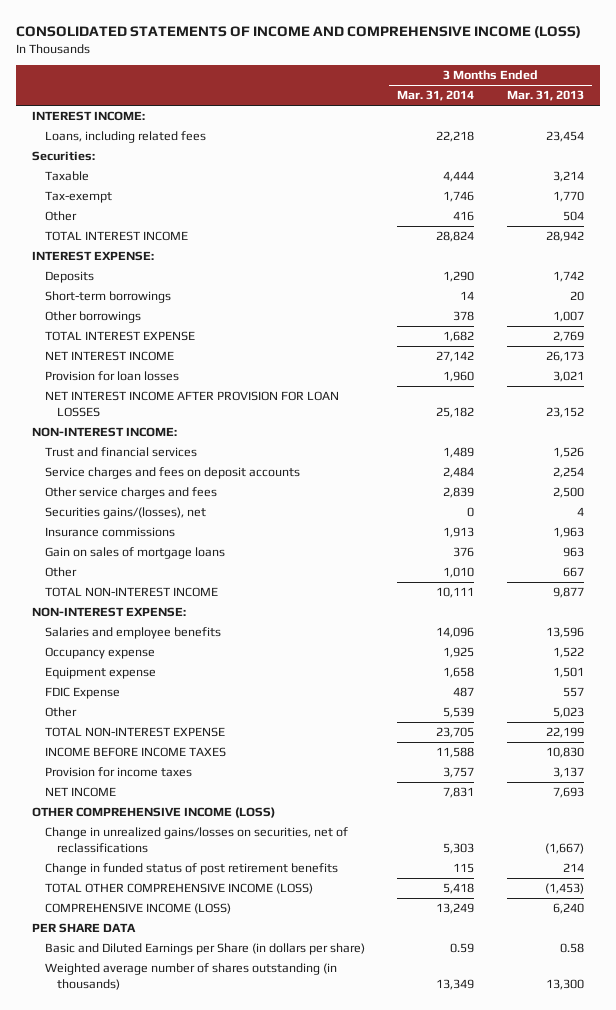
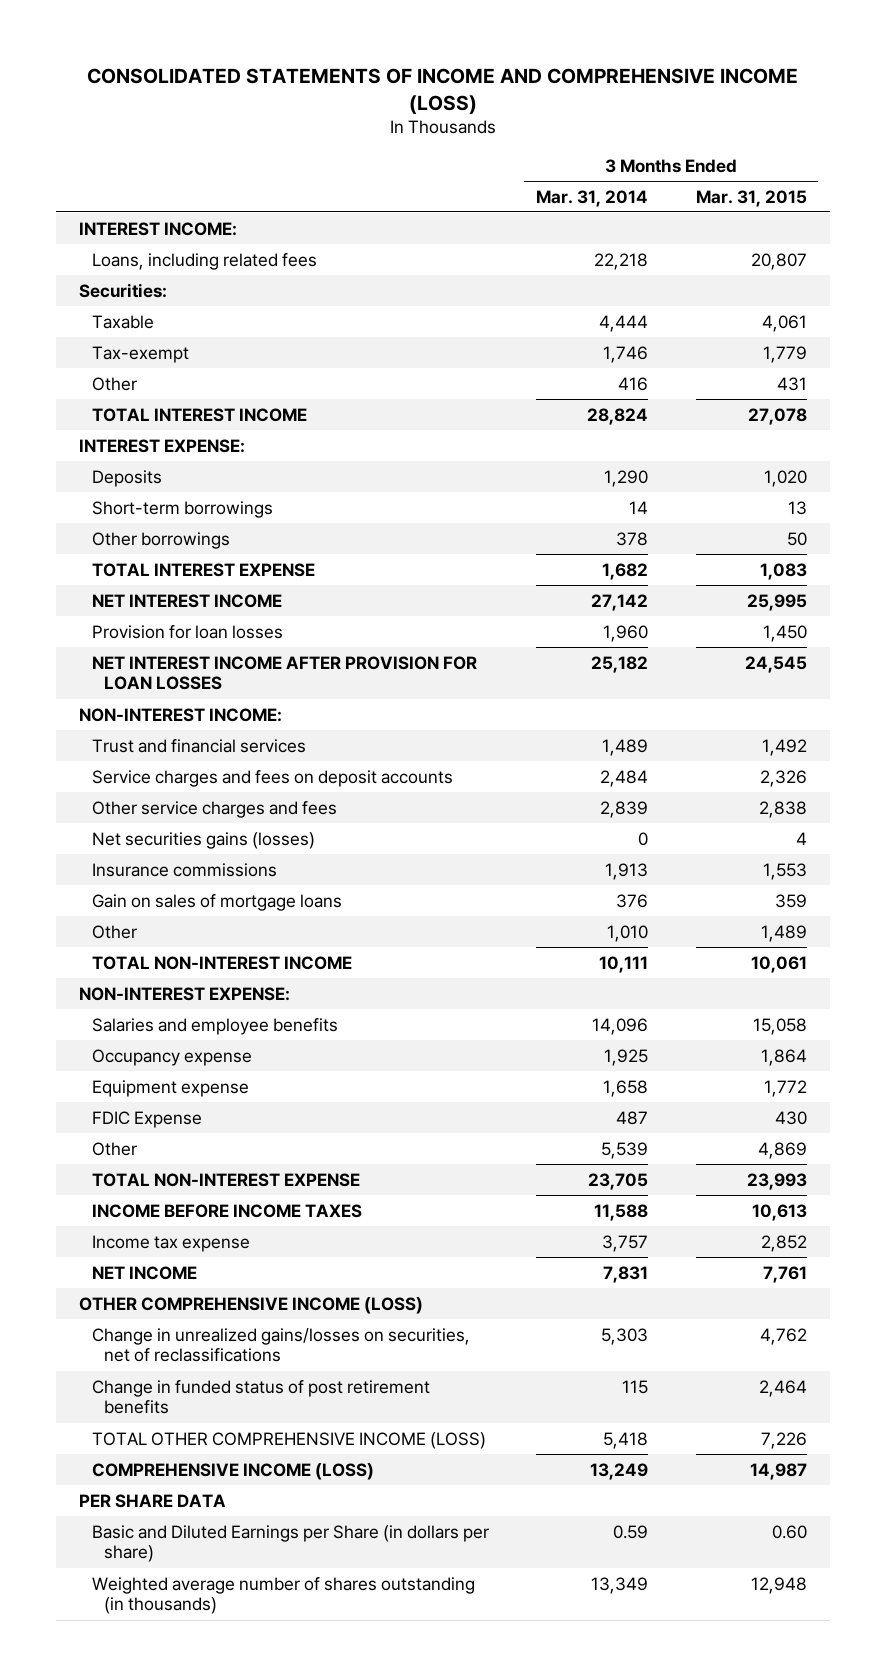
[507,90,585,102] Mar. 31, 2013 -> none
none -> [695,189,807,207] Mar. 31, 2015
[44,507,206,520] Securities gains/(losses), net -> [91,831,315,849] Net securities gains (losses)
[44,767,192,778] Provision for income taxes -> [91,1234,250,1252] Income tax expense

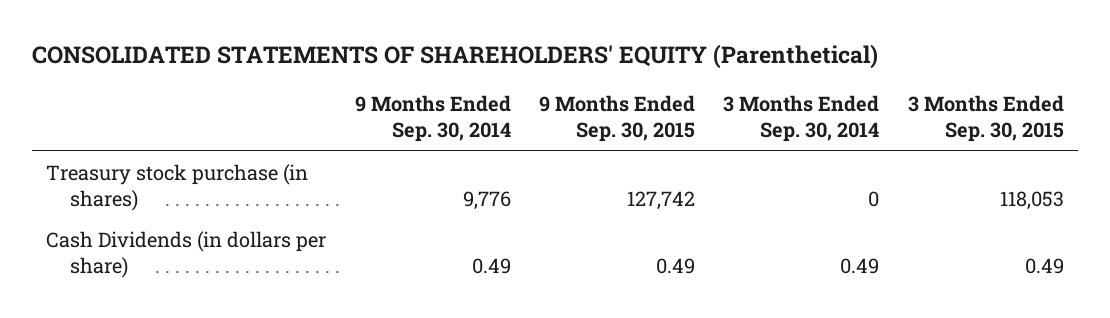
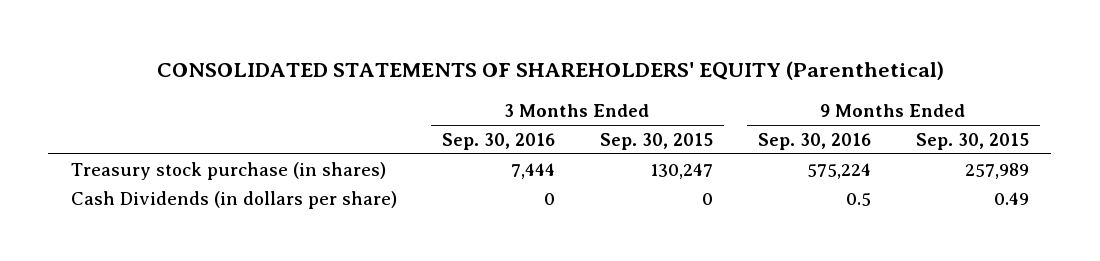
[354,95,511,143] 9 Months Ended Sep. 30, 2014 -> none
[723,95,880,143] 3 Months Ended Sep. 30, 2014 -> none
none -> [441,132,555,150] Sep. 30, 2016
none -> [757,132,871,150] Sep. 30, 2016
[626,190,695,210] 127,742 -> [964,162,1029,179] 257,989
[999,190,1064,210] 118,053 -> [649,162,713,179] 130,247
[1024,257,1064,274] 0.49 -> [701,192,713,205] 0

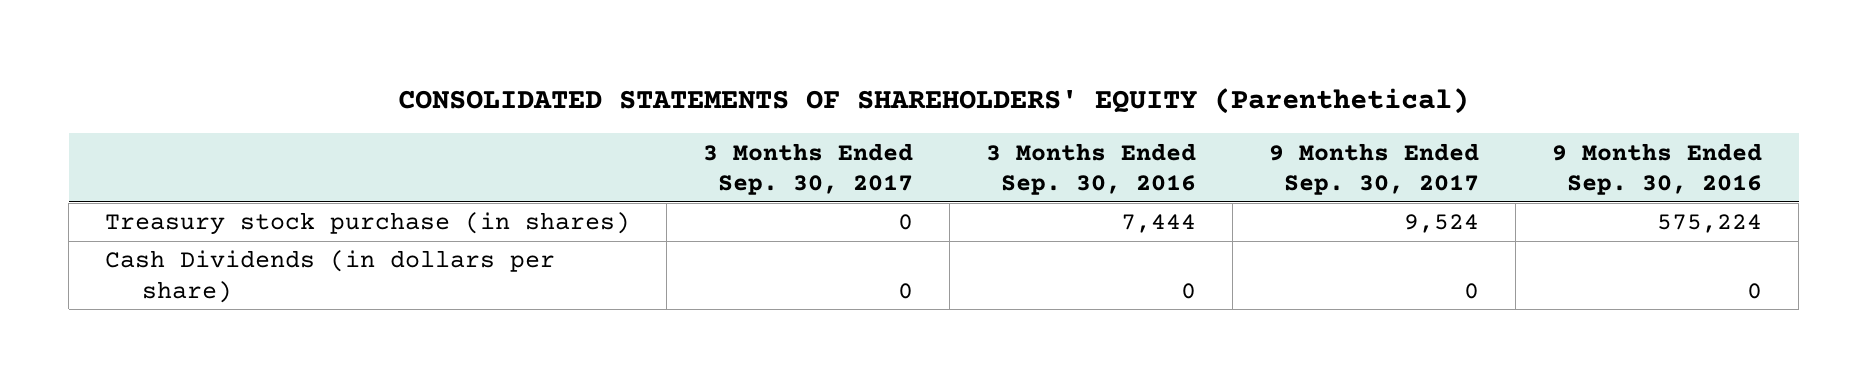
[599,132,713,150] Sep. 30, 2015 -> none
[915,132,1029,150] Sep. 30, 2015 -> none
none -> [703,142,914,195] 3 Months Ended Sep. 30, 2017
none -> [1269,142,1480,195] 9 Months Ended Sep. 30, 2017
[845,192,871,206] 0.5 -> [1747,282,1763,299] 0

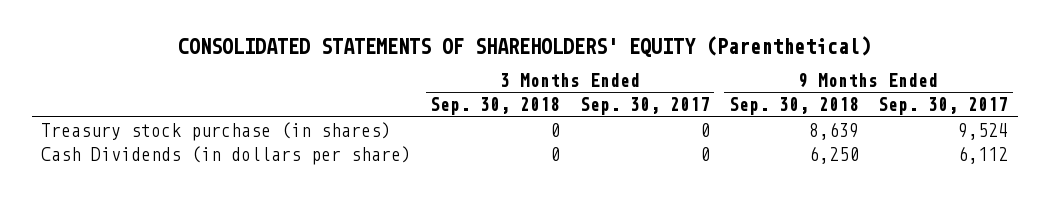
[986,142,1197,195] 3 Months Ended Sep. 30, 2016 -> none
[1552,142,1763,195] 9 Months Ended Sep. 30, 2016 -> none
none -> [430,97,561,116] Sep. 30, 2018
none -> [728,97,859,116] Sep. 30, 2018
[1464,282,1480,299] 0 -> [958,145,1009,164] 6,112

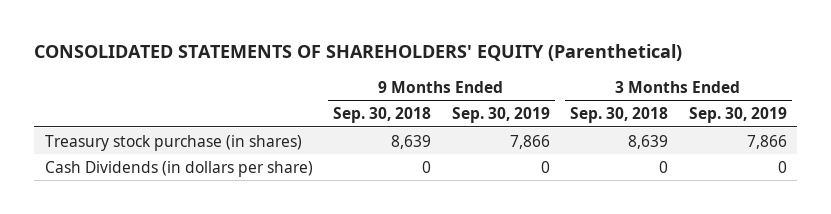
[579,97,710,116] Sep. 30, 2017 -> none
[878,97,1009,116] Sep. 30, 2017 -> none
none -> [451,107,550,124] Sep. 30, 2019
none -> [688,107,787,124] Sep. 30, 2019
[550,122,561,137] 0 -> [628,134,669,149] 8,639
[808,145,859,164] 6,250 -> [422,160,432,173] 0

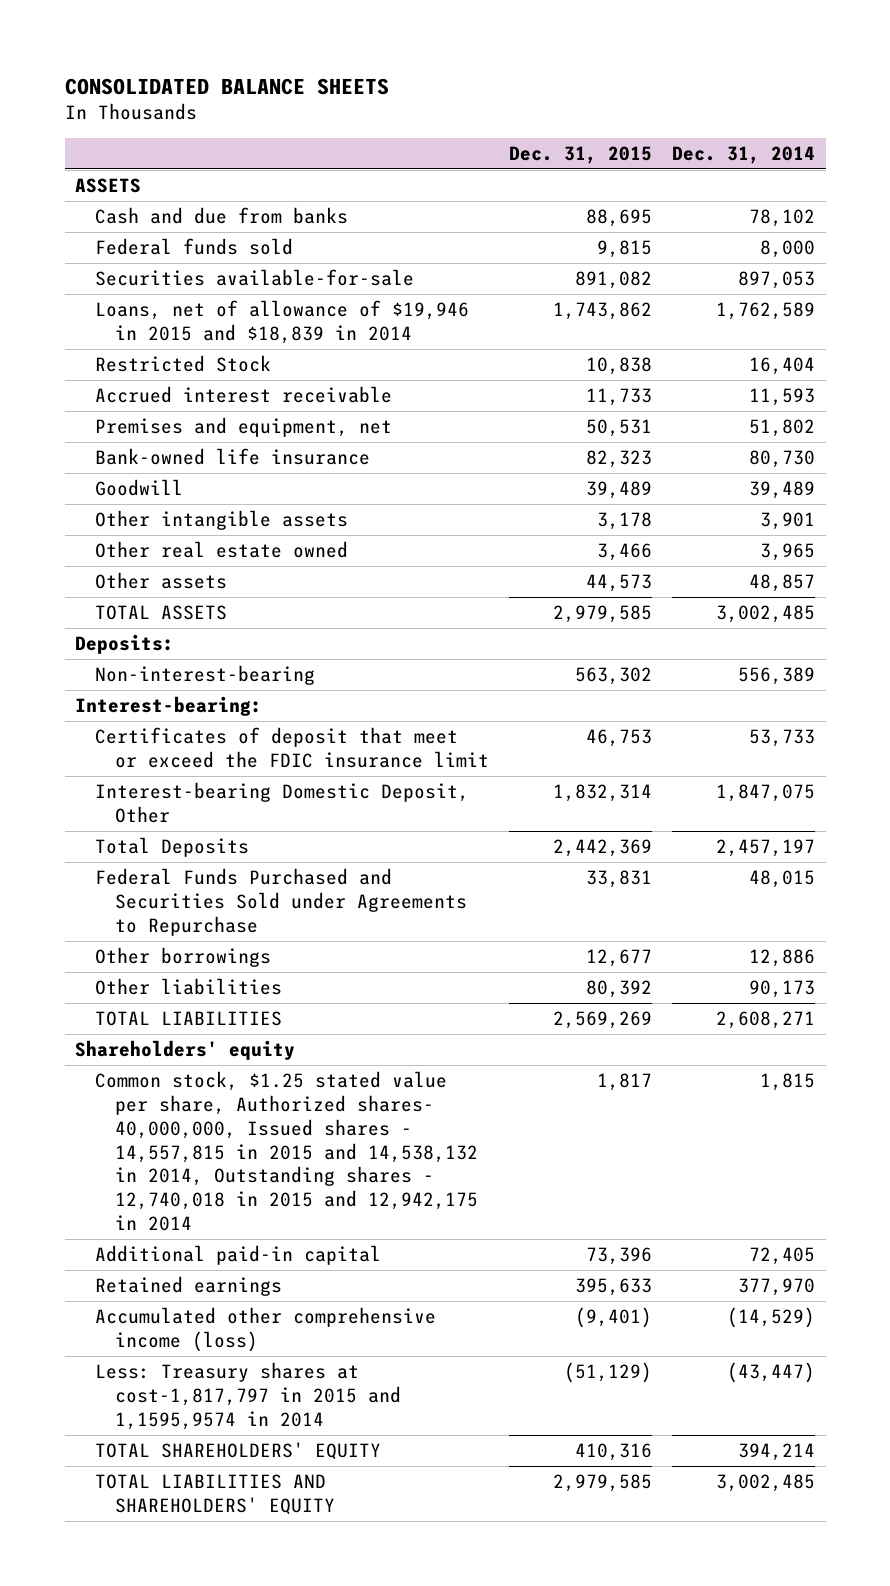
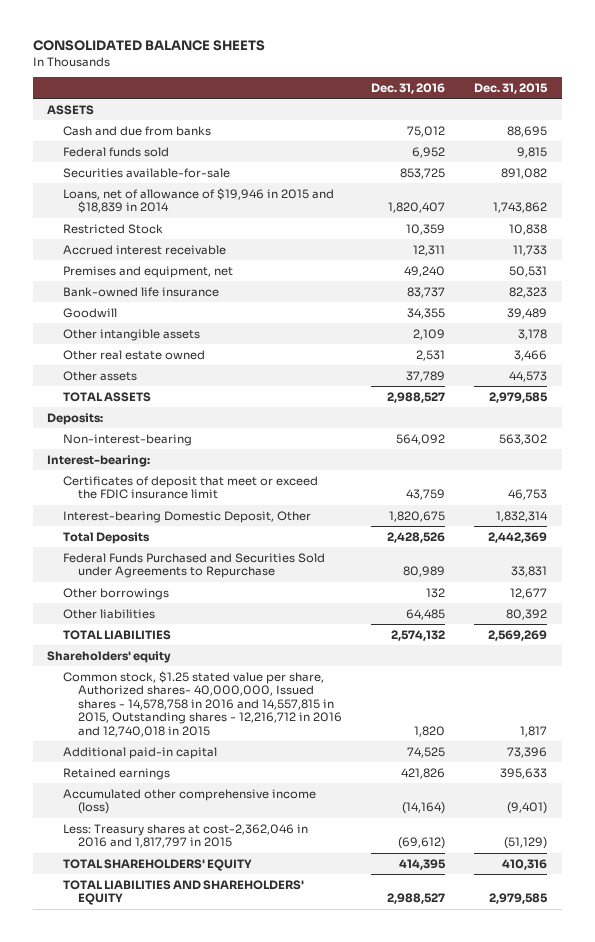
[672,146,816,165] Dec. 31, 2014 -> none
none -> [371,82,446,94] Dec. 31, 2016
[94,1071,478,1232] Common stock, $1.25 stated value per share, Authorized shares- 40,000,000, Issued shares - 14,557,815 in 2015 and 14,538,132 in 2014, Outstanding shares - 12,740,018 in 2015 and 12,942,175 in 2014 -> [62,670,342,738] Common stock, $1.25 stated value per share, Authorized shares- 40,000,000, Issued shares - 14,578,758 in 2016 and 14,557,815 in 2015, Outstanding shares - 12,216,712 in 2016 and 12,740,018 in 2015
[94,1362,401,1430] Less: Treasury shares at cost-1,817,797 in 2015 and 1,1595,9574 in 2014 -> [62,823,308,849] Less: Treasury shares at cost-2,362,046 in 2016 and 1,817,797 in 2015

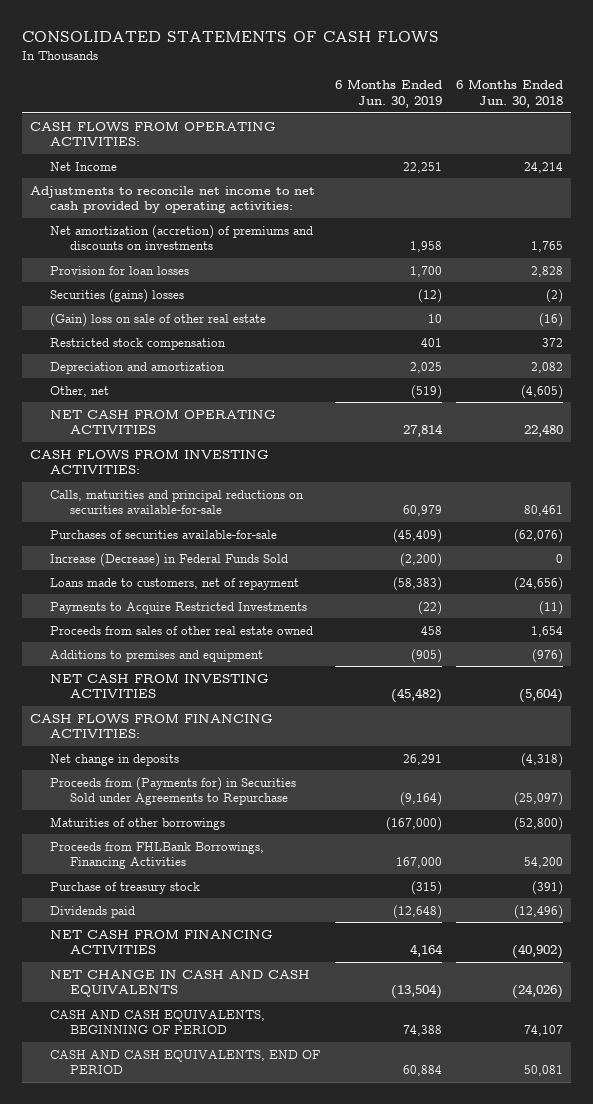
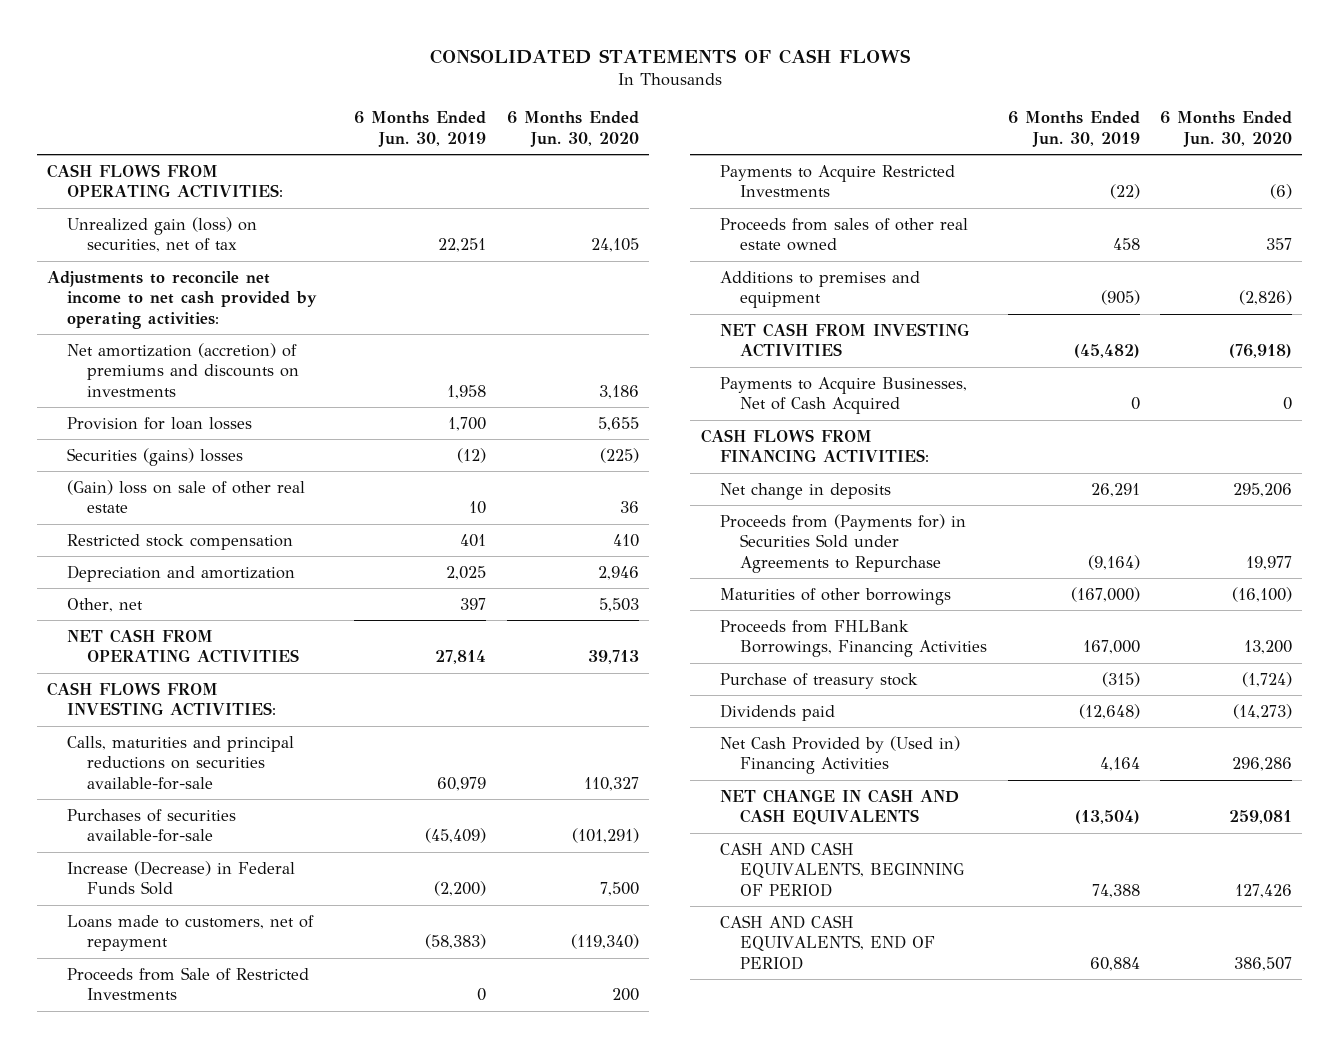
[456,79,564,108] 6 Months Ended Jun. 30, 2018 -> none
none -> [506,111,639,147] 6 Months Ended Jun. 30, 2020
[49,161,117,171] Net Income -> [66,216,257,253] Unrealized gain (loss) on securities, net of tax
[410,384,442,399] (519) -> [460,597,487,610] 397
none -> [66,966,309,1001] Proceeds from Sale of Restricted Investments
none -> [720,376,968,415] Payments to Acquire Businesses, Net of Cash Acquired
[49,928,273,955] NET CASH FROM FINANCING ACTIVITIES -> [720,735,961,775] Net Cash Provided by (Used in) Financing Activities

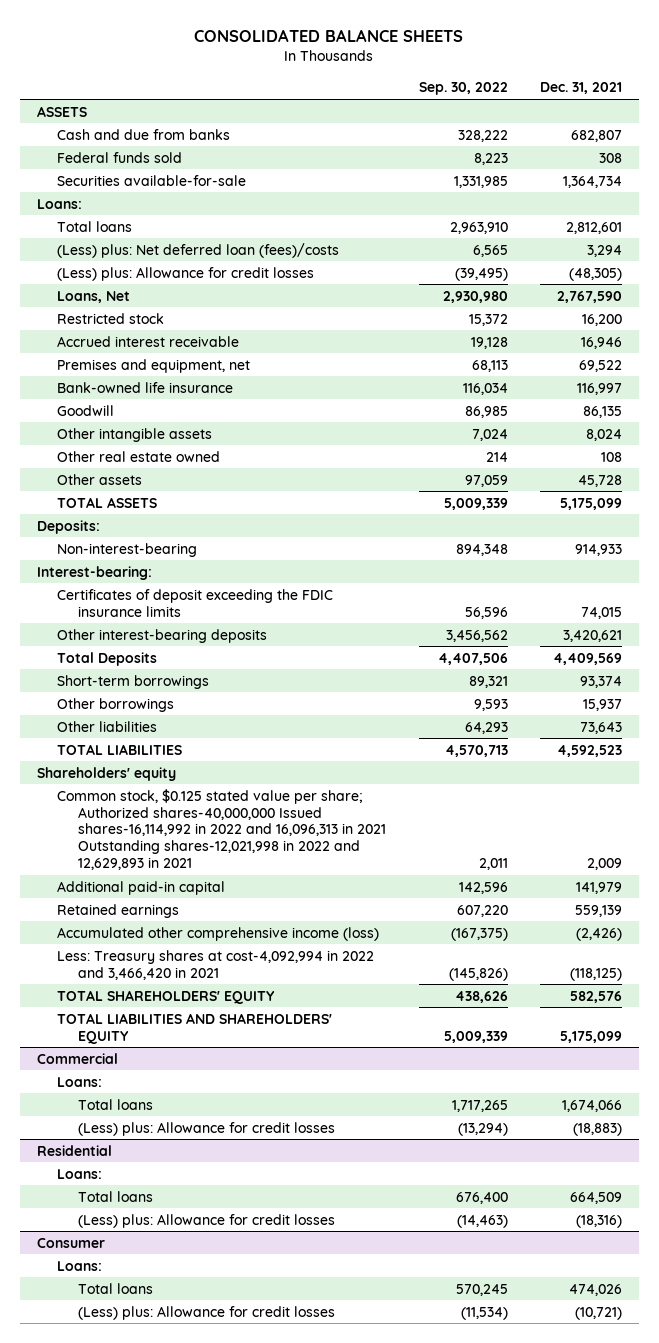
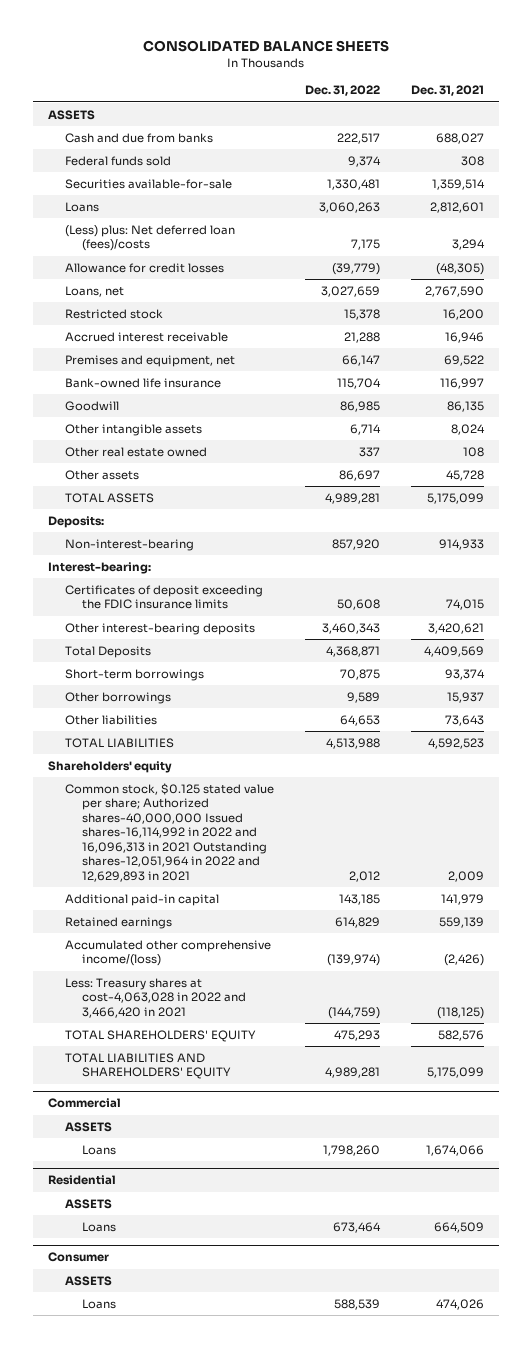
[418,82,508,96] Sep. 30, 2022 -> none
none -> [304,85,380,97] Dec. 31, 2022
[571,129,623,142] 682,807 -> [435,132,484,144] 688,027
[36,198,82,209] Loans: -> none
[563,175,623,188] 1,364,734 -> [431,178,485,190] 1,359,514
[57,220,133,232] Total loans -> [64,201,99,212] Loans
[57,266,315,281] (Less) plus: Allowance for credit losses -> [64,262,224,273] Allowance for credit losses
[57,290,131,303] Loans, Net -> [64,285,124,297] Loans, net
[57,788,387,871] Common stock, $0.125 stated value per share; Authorized shares-40,000,000 Issued shares-16,114,992 in 2022 and 16,096,313 in 2021 Outstanding shares-12,021,998 in 2022 and 12,629,893 in 2021 -> [64,782,274,882] Common stock, $0.125 stated value per share; Authorized shares-40,000,000 Issued shares-16,114,992 in 2022 and 16,096,313 in 2021 Outstanding shares-12,051,964 in 2022 and 12,629,893 in 2021
[57,926,380,941] Accumulated other comprehensive income (loss) -> [64,939,271,967] Accumulated other comprehensive income/(loss)
[57,949,375,980] Less: Treasury shares at cost-4,092,994 in 2022 and 3,466,420 in 2021 -> [64,977,246,1018] Less: Treasury shares at cost-4,063,028 in 2022 and 3,466,420 in 2021
[57,1076,103,1087] Loans: -> none
[78,1121,336,1136] (Less) plus: Allowance for credit losses -> none
none -> [64,1121,112,1132] ASSETS
[78,1098,154,1110] Total loans -> [81,1144,116,1155] Loans
[57,1168,103,1179] Loans: -> none
[78,1213,336,1228] (Less) plus: Allowance for credit losses -> none
none -> [64,1198,112,1209] ASSETS
[78,1190,154,1202] Total loans -> [81,1221,116,1232] Loans
[57,1260,103,1271] Loans: -> none
[78,1305,336,1320] (Less) plus: Allowance for credit losses -> none
none -> [64,1275,112,1286] ASSETS
[78,1282,154,1294] Total loans -> [81,1298,116,1309] Loans

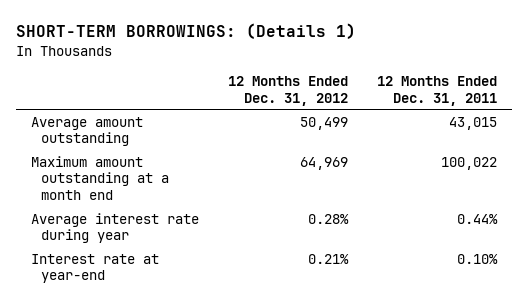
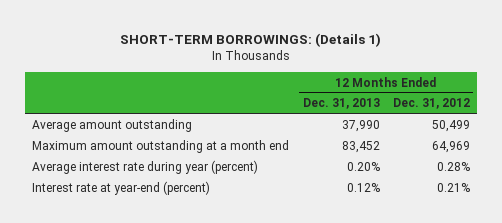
[377,75,498,106] 12 Months Ended Dec. 31, 2011 -> none
none -> [302,98,380,110] Dec. 31, 2013
[30,212,199,244] Average interest rate during year -> [32,159,259,174] Average interest rate during year (percent)
[30,253,159,284] Interest rate at year-end -> [32,180,211,195] Interest rate at year-end (percent)

